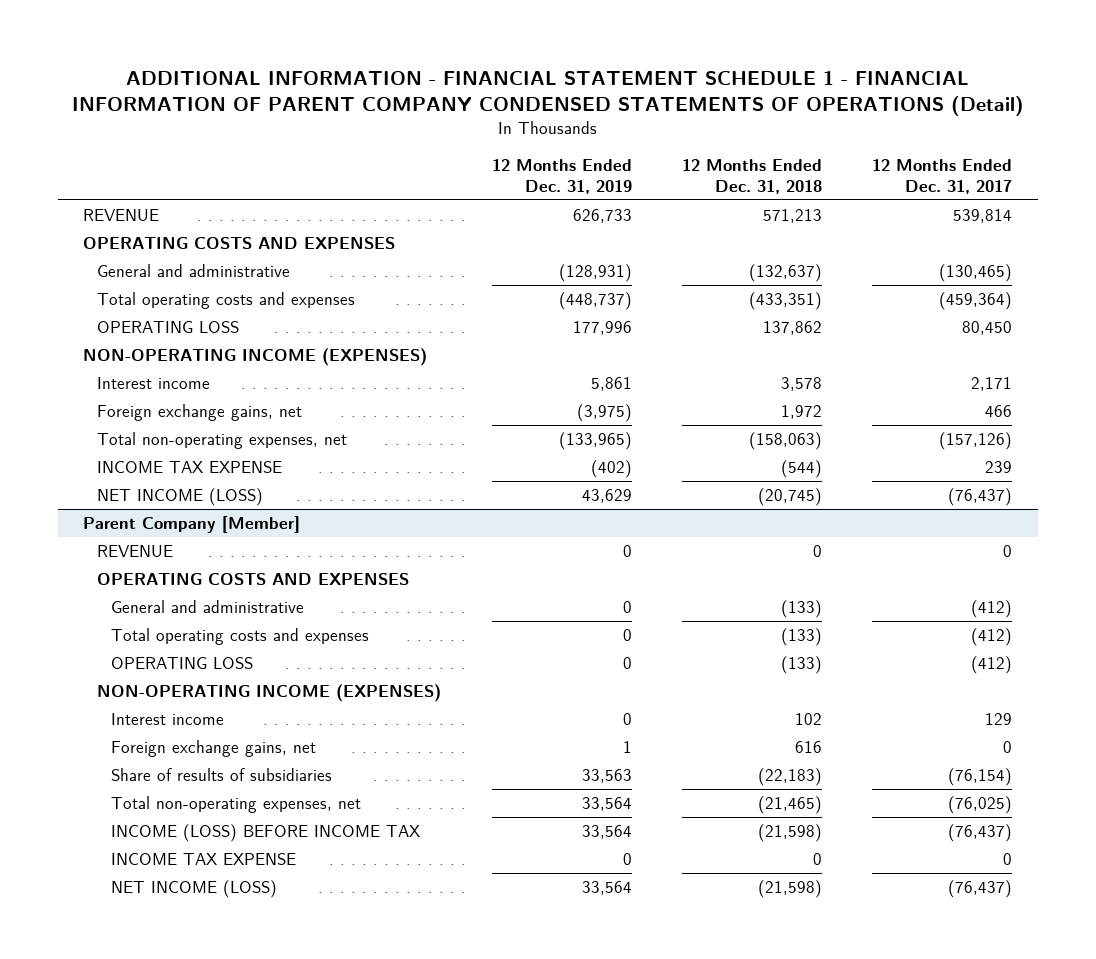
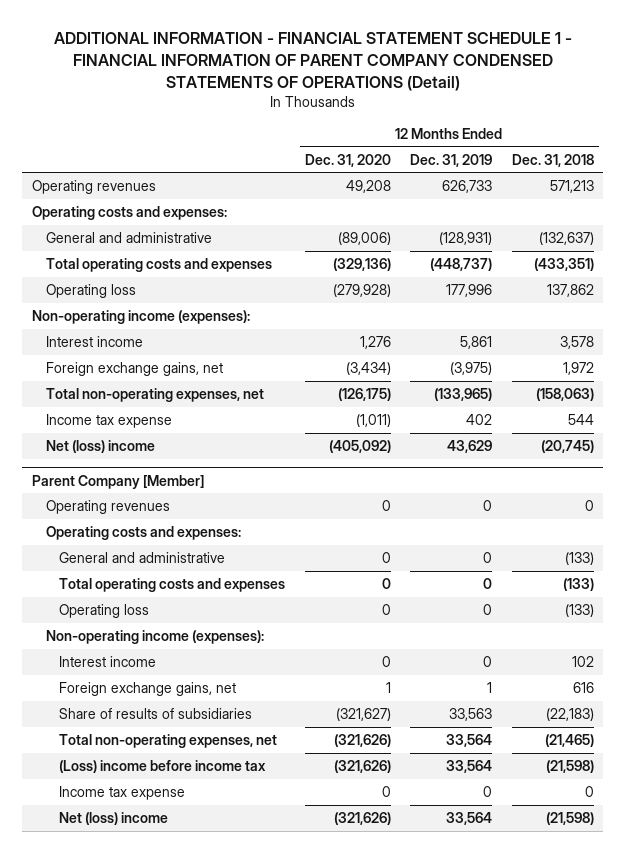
[872,159,1013,195] 12 Months Ended Dec. 31, 2017 -> none
none -> [304,153,391,167] Dec. 31, 2020
[83,208,160,221] REVENUE -> [32,180,157,195] Operating revenues
[83,235,396,249] OPERATING COSTS AND EXPENSES -> [32,206,228,221] Operating costs and expenses:
[97,320,240,333] OPERATING LOSS -> [45,284,136,299] Operating loss
[83,347,428,366] NON-OPERATING INCOME (EXPENSES) -> [32,310,251,325] Non-operating income (expenses):
[97,460,283,473] INCOME TAX EXPENSE -> [45,414,172,429] Income tax expense
[590,459,632,478] (402) -> [466,414,493,426] 402
[781,459,823,478] (544) -> [567,414,594,426] 544
[97,487,264,506] NET INCOME (LOSS) -> [45,440,155,454] Net (loss) income
[97,544,174,557] REVENUE -> [45,500,170,515] Operating revenues
[97,571,410,585] OPERATING COSTS AND EXPENSES -> [45,526,241,541] Operating costs and expenses:
[111,656,254,669] OPERATING LOSS -> [58,604,149,619] Operating loss
[97,683,442,702] NON-OPERATING INCOME (EXPENSES) -> [45,630,264,645] Non-operating income (expenses):
[111,823,422,842] INCOME (LOSS) BEFORE INCOME TAX -> [58,760,266,774] (Loss) income before income tax
[111,852,297,865] INCOME TAX EXPENSE -> [58,786,185,801] Income tax expense
[111,879,278,898] NET INCOME (LOSS) -> [58,812,168,826] Net (loss) income

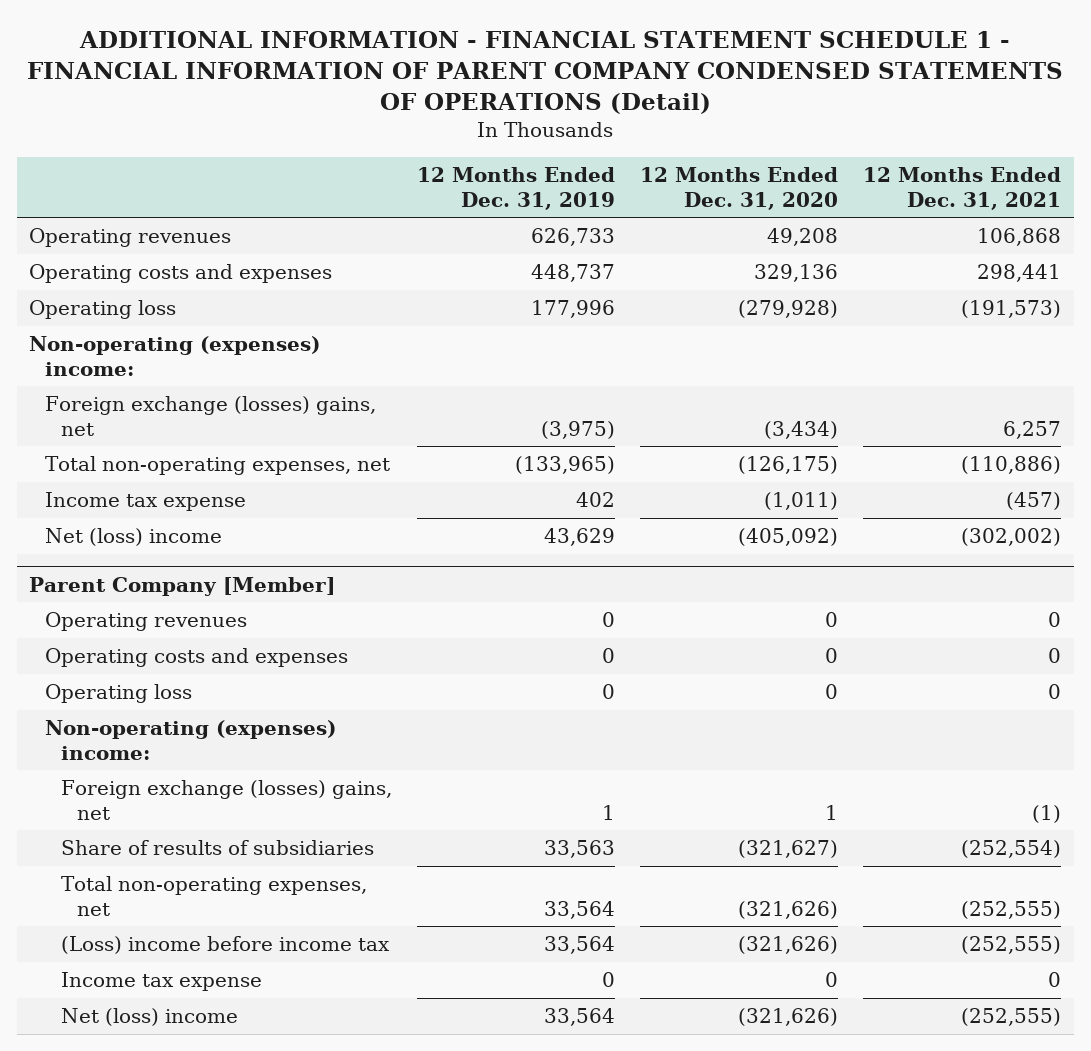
[511,153,594,167] Dec. 31, 2018 -> none
none -> [863,167,1062,210] 12 Months Ended Dec. 31, 2021
[32,206,228,221] Operating costs and expenses: -> none
[45,232,212,244] General and administrative -> none
[45,258,272,273] Total operating costs and expenses -> [29,264,333,284] Operating costs and expenses
[332,258,391,272] (329,136) -> [754,264,839,283] 329,136
[430,258,493,272] (448,737) -> [531,264,616,283] 448,737
[45,336,143,348] Interest income -> none
[32,310,251,325] Non-operating income (expenses): -> [29,336,321,376] Non-operating (expenses) income:
[45,362,223,377] Foreign exchange gains, net -> [45,396,377,436] Foreign exchange (losses) gains, net
[45,526,241,541] Operating costs and expenses: -> none
[58,552,225,564] General and administrative -> none
[58,578,285,593] Total operating costs and expenses -> [45,648,349,668] Operating costs and expenses
[58,656,156,668] Interest income -> none
[45,630,264,645] Non-operating income (expenses): -> [45,720,337,760] Non-operating (expenses) income:
[58,682,236,697] Foreign exchange gains, net -> [61,780,393,820] Foreign exchange (losses) gains, net

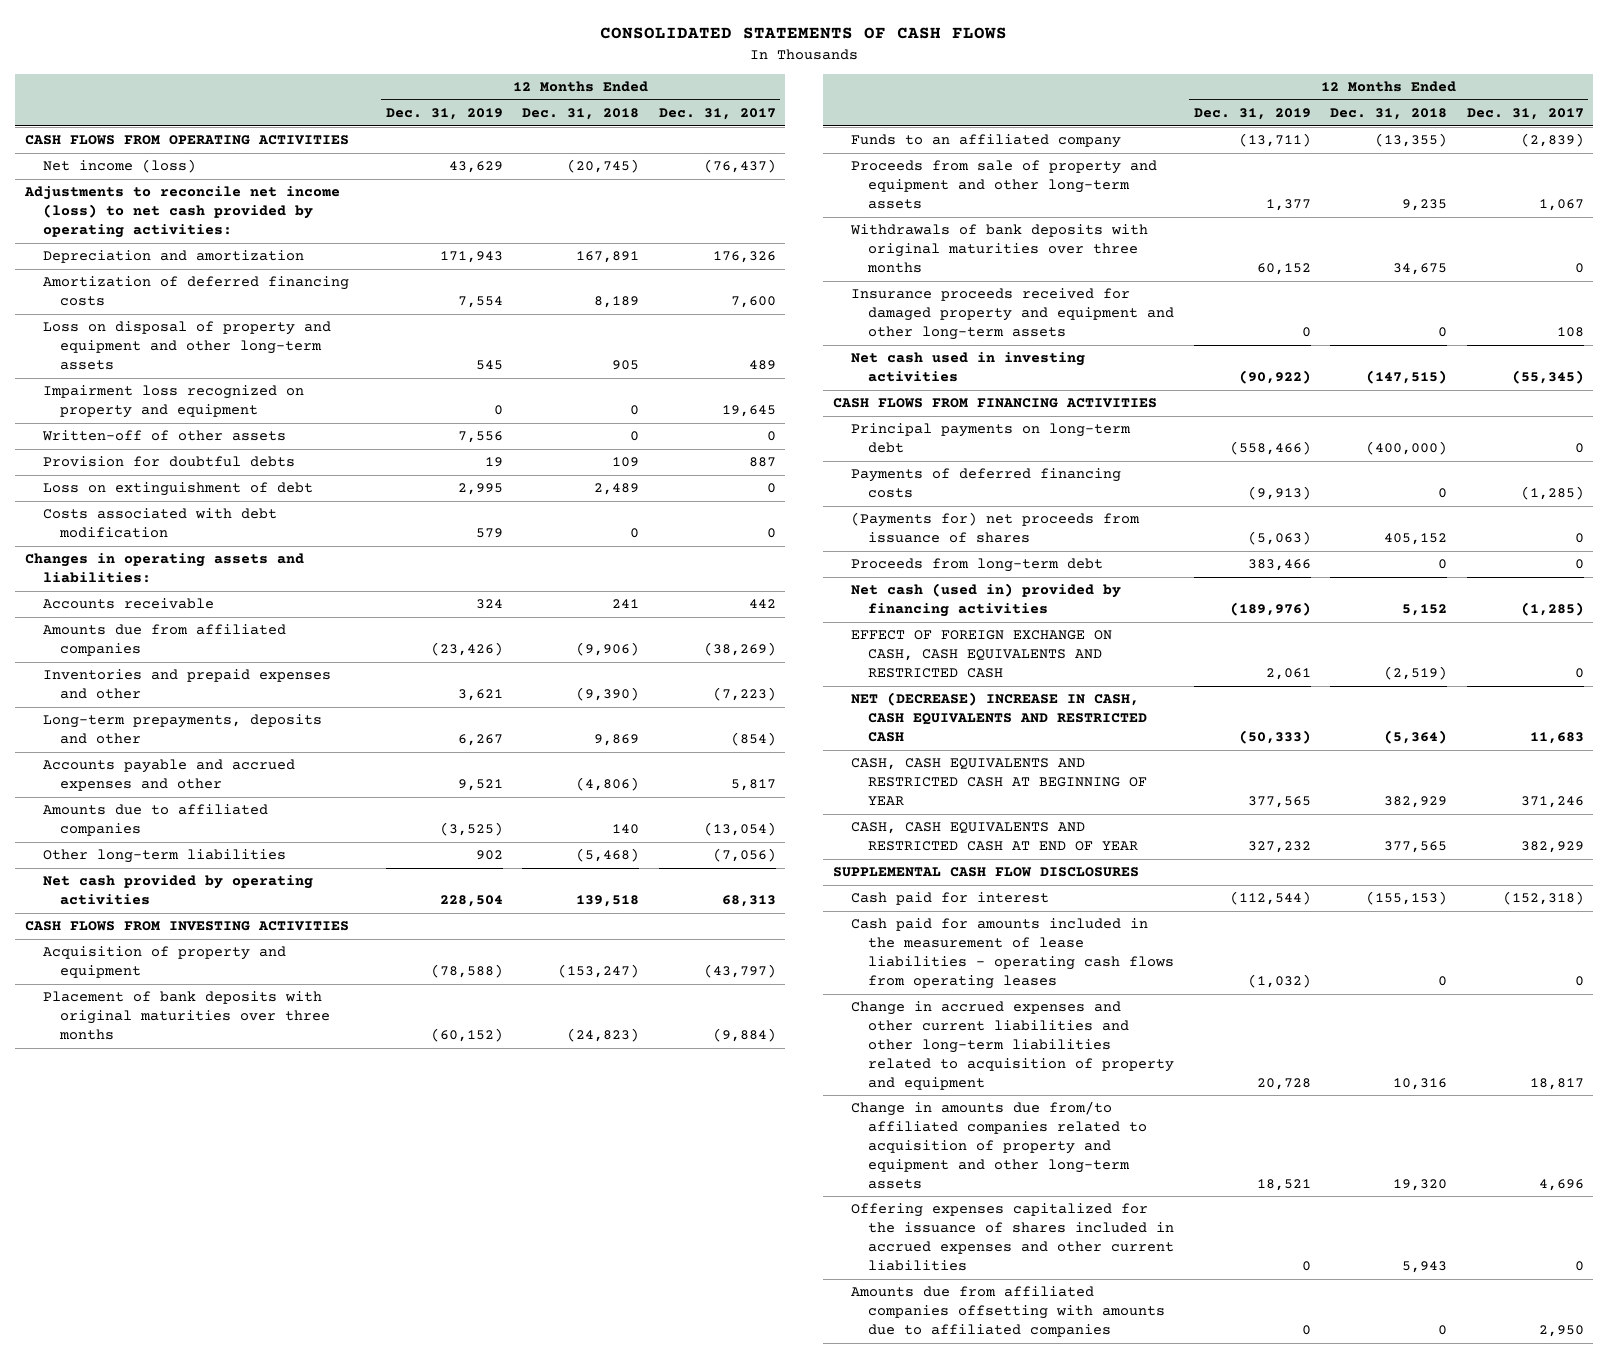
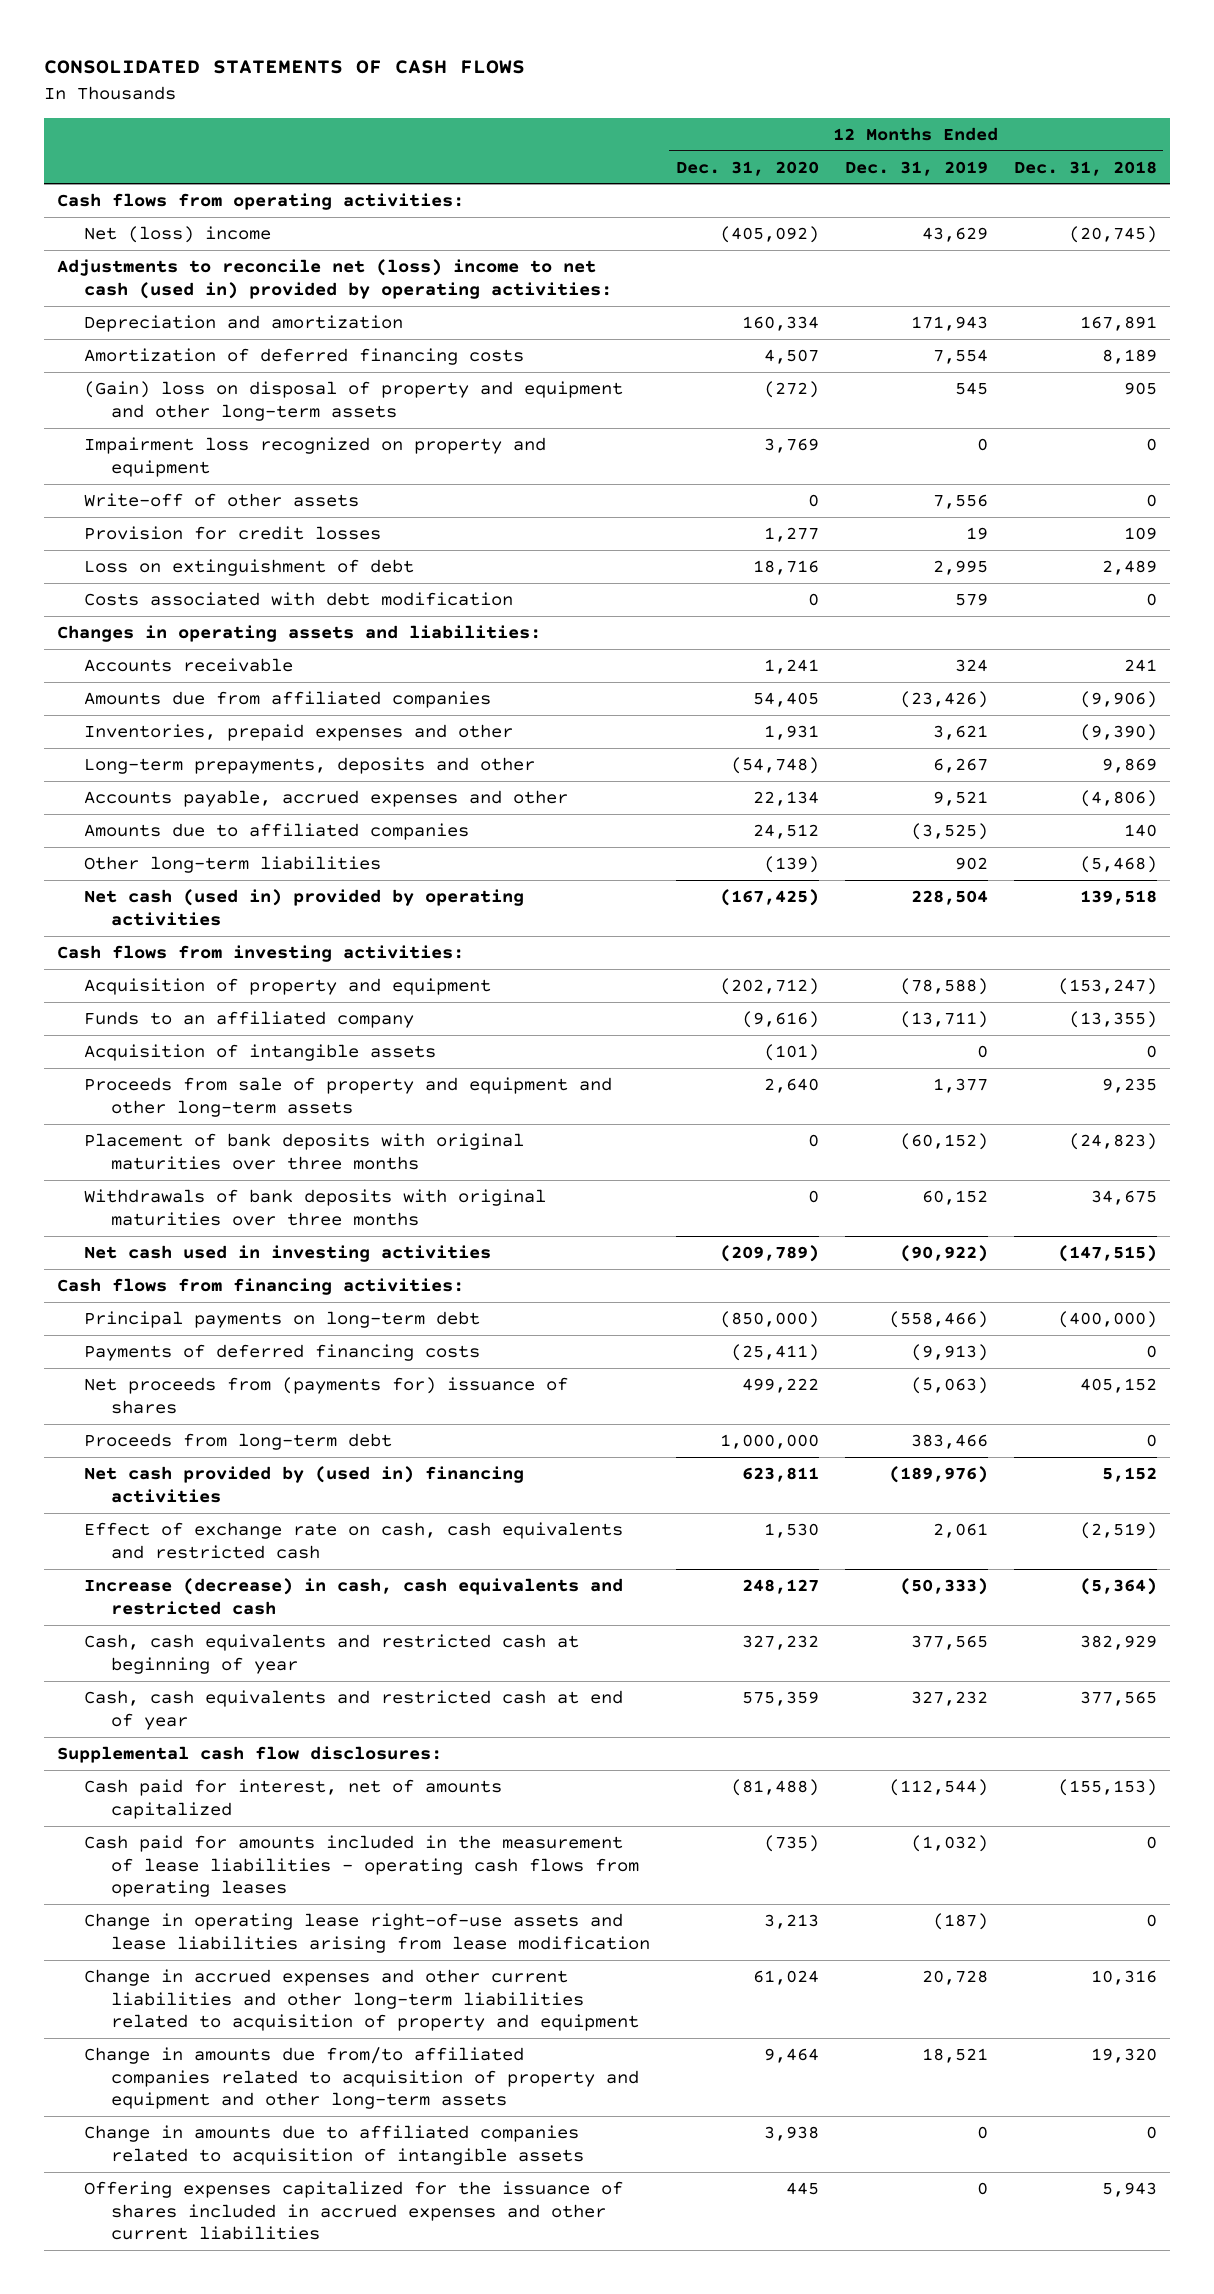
[658,108,776,121] Dec. 31, 2017 -> none
none -> [675,160,819,176] Dec. 31, 2020
[24,135,349,146] CASH FLOWS FROM OPERATING ACTIVITIES -> [57,192,465,210] Cash flows from operating activities:
[42,159,196,174] Net income (loss) -> [84,225,272,243] Net (loss) income
[23,186,340,239] Adjustments to reconcile net income (loss) to net cash provided by operating activities: -> [57,258,613,299] Adjustments to reconcile net (loss) income to net cash (used in) provided by operating activities:
[42,321,331,371] Loss on disposal of property and equipment and other long-term assets -> [84,380,624,421] (Gain) loss on disposal of property and equipment and other long-term assets
[41,430,286,442] Written-off of other assets -> [84,492,360,507] Write-off of other assets
[42,456,295,468] Provision for doubtful debts -> [84,525,382,540] Provision for credit losses
[42,669,331,700] Inventories and prepaid expenses and other -> [84,723,514,741] Inventories, prepaid expenses and other
[42,759,295,792] Accounts payable and accrued expenses and other -> [84,789,569,807] Accounts payable, accrued expenses and other
[42,875,313,906] Net cash provided by operating activities -> [84,888,525,926] Net cash (used in) provided by operating activities
[24,921,349,932] CASH FLOWS FROM INVESTING ACTIVITIES -> [57,944,465,962] Cash flows from investing activities:
none -> [84,1043,437,1061] Acquisition of intangible assets
[42,991,331,1041] Placement of bank deposits with original maturities over three months -> [84,1132,525,1170] Placement of bank deposits with original maturities over three months
[850,288,1175,341] Insurance proceeds received for damaged property and equipment and other long-term assets -> none
[832,398,1157,409] CASH FLOWS FROM FINANCING ACTIVITIES -> [57,1277,465,1295] Cash flows from financing activities:
[850,512,1140,544] (Payments for) net proceeds from issuance of shares -> [84,1376,569,1414] Net proceeds from (payments for) issuance of shares
[850,583,1121,618] Net cash (used in) provided by financing activities -> [84,1465,525,1503] Net cash provided by (used in) financing activities
[850,630,1112,679] EFFECT OF FOREIGN EXCHANGE ON CASH, CASH EQUIVALENTS AND RESTRICTED CASH -> [84,1521,624,1559] Effect of exchange rate on cash, cash equivalents and restricted cash
[850,692,1148,743] NET (DECREASE) INCREASE IN CASH, CASH EQUIVALENTS AND RESTRICTED CASH -> [84,1577,624,1615] Increase (decrease) in cash, cash equivalents and restricted cash
[850,758,1148,806] CASH, CASH EQUIVALENTS AND RESTRICTED CASH AT BEGINNING OF YEAR -> [84,1633,580,1674] Cash, cash equivalents and restricted cash at beginning of year
[850,822,1139,852] CASH, CASH EQUIVALENTS AND RESTRICTED CASH AT END OF YEAR -> [84,1689,624,1730] Cash, cash equivalents and restricted cash at end of year
[832,867,1139,878] SUPPLEMENTAL CASH FLOW DISCLOSURES -> [57,1745,443,1763] Supplemental cash flow disclosures:
[850,892,1049,906] Cash paid for interest -> [84,1778,503,1819] Cash paid for interest, net of amounts capitalized
none -> [84,1912,651,1953] Change in operating lease right-of-use assets and lease liabilities arising from lease modification
none -> [84,2124,585,2165] Change in amounts due to affiliated companies related to acquisition of intangible assets
[850,1286,1166,1338] Amounts due from affiliated companies offsetting with amounts due to affiliated companies -> none

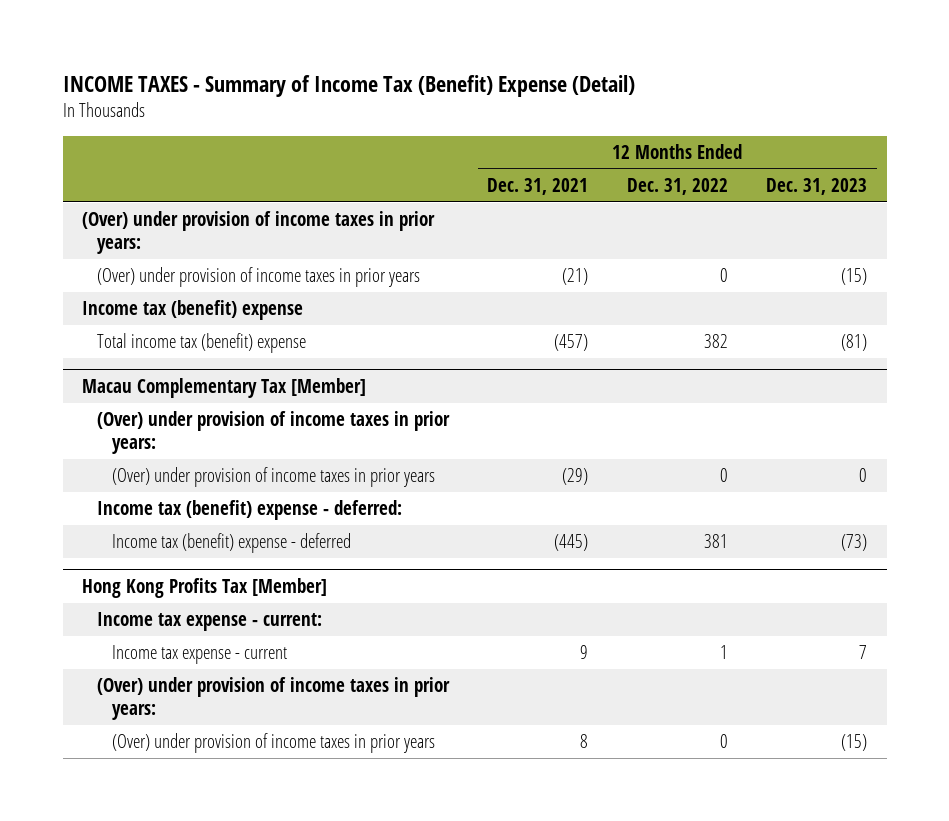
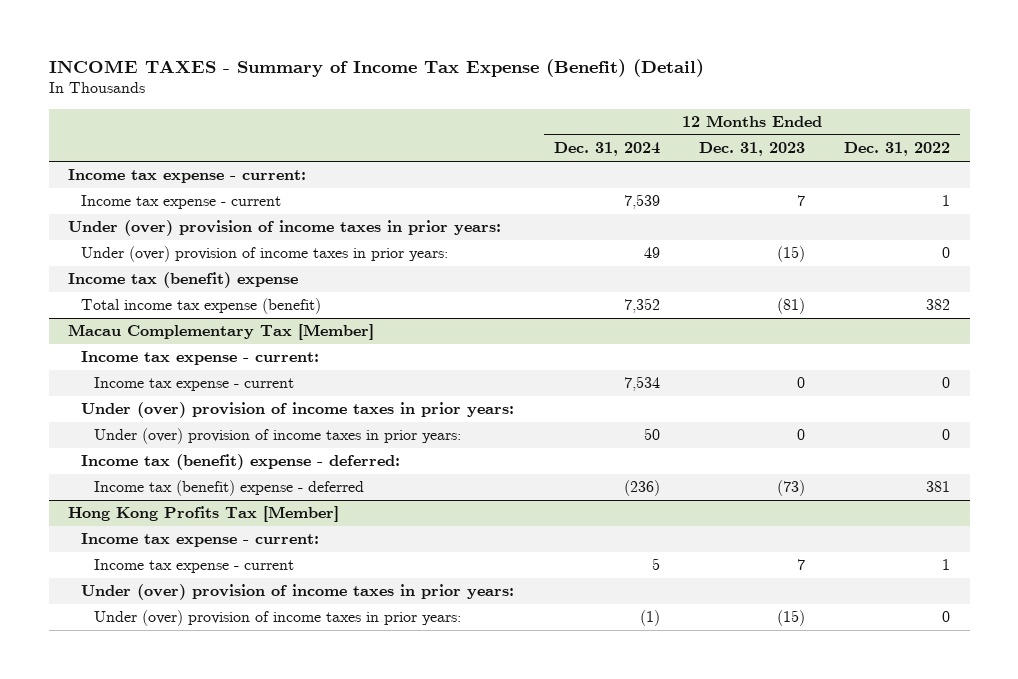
[62,74,635,97] INCOME TAXES - Summary of Income Tax (Benefit) Expense (Detail) -> [48,58,704,77] INCOME TAXES - Summary of Income Tax Expense (Benefit) (Detail)
[487,178,589,196] Dec. 31, 2021 -> none
none -> [553,142,660,157] Dec. 31, 2024
none -> [68,169,307,184] Income tax expense - current:
none -> [81,195,282,210] Income tax expense - current
[81,211,435,255] (Over) under provision of income taxes in prior years: -> [68,220,502,237] Under (over) provision of income taxes in prior years:
[96,267,420,288] (Over) under provision of income taxes in prior years -> [81,246,449,263] Under (over) provision of income taxes in prior years:
[96,333,306,354] Total income tax (benefit) expense -> [81,298,322,315] Total income tax expense (benefit)
none -> [81,351,320,366] Income tax expense - current:
none -> [94,377,295,392] Income tax expense - current
[96,411,450,455] (Over) under provision of income taxes in prior years: -> [81,402,515,419] Under (over) provision of income taxes in prior years:
[111,467,435,488] (Over) under provision of income taxes in prior years -> [94,428,462,445] Under (over) provision of income taxes in prior years:
[96,677,450,721] (Over) under provision of income taxes in prior years: -> [81,584,515,601] Under (over) provision of income taxes in prior years:
[111,733,435,754] (Over) under provision of income taxes in prior years -> [94,610,462,627] Under (over) provision of income taxes in prior years:

